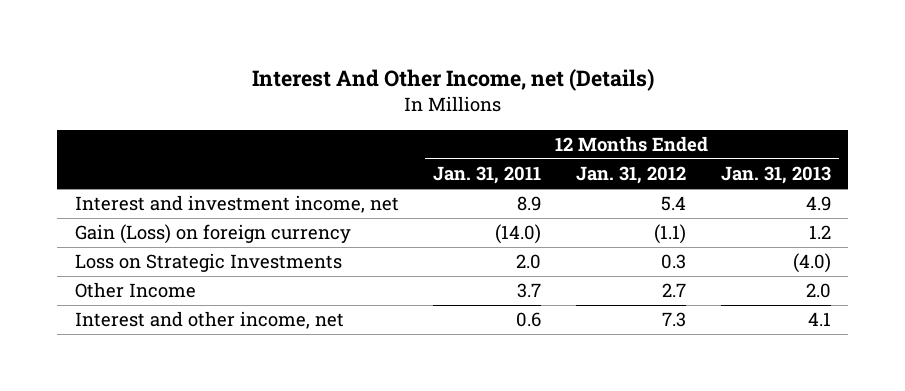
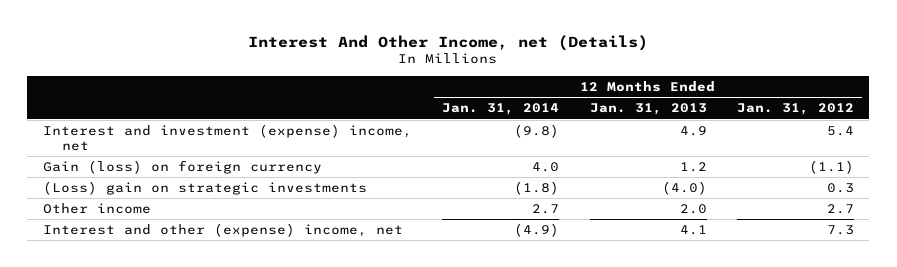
[433,166,542,185] Jan. 31, 2011 -> none
none -> [442,103,560,116] Jan. 31, 2014
[74,195,399,214] Interest and investment income, net -> [42,124,412,152] Interest and investment (expense) income, net
[74,224,351,245] Gain (Loss) on foreign currency -> [42,160,322,175] Gain (loss) on foreign currency
[74,253,342,273] Loss on Strategic Investments -> [42,181,367,196] (Loss) gain on strategic investments
[74,282,196,299] Other Income -> [42,203,151,215] Other income
[74,311,344,330] Interest and other income, net -> [42,223,403,238] Interest and other (expense) income, net

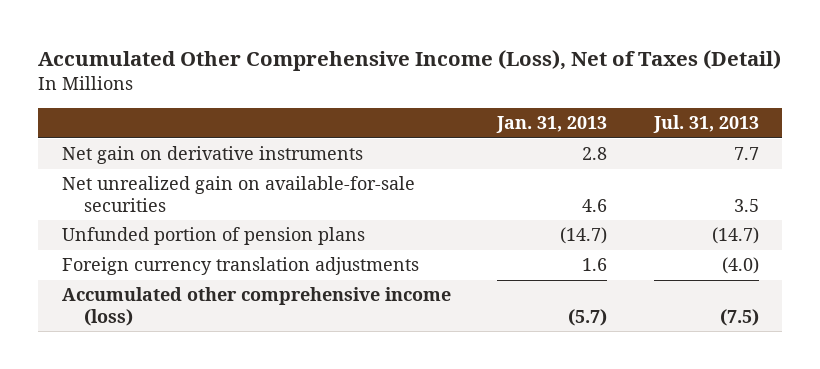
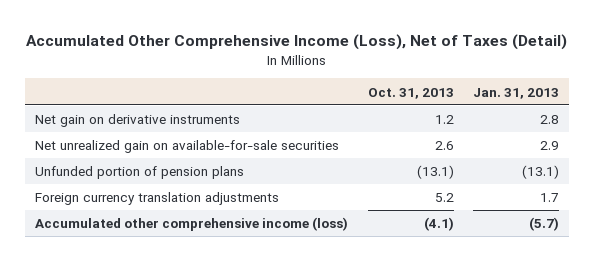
[652,115,759,134] Jul. 31, 2013 -> none
none -> [367,87,454,99] Oct. 31, 2013
[582,198,608,212] 4.6 -> [540,141,560,151] 2.9
[560,227,608,245] (14.7) -> [522,165,560,180] (13.1)
[582,258,608,272] 1.6 -> [540,193,560,203] 1.7

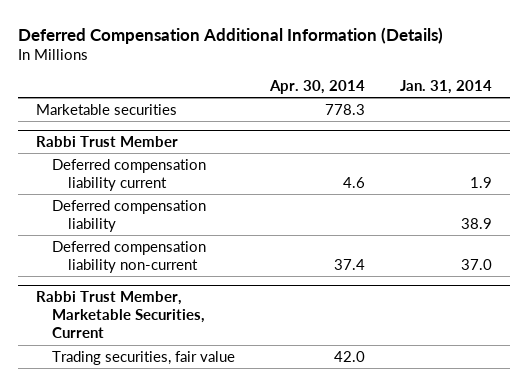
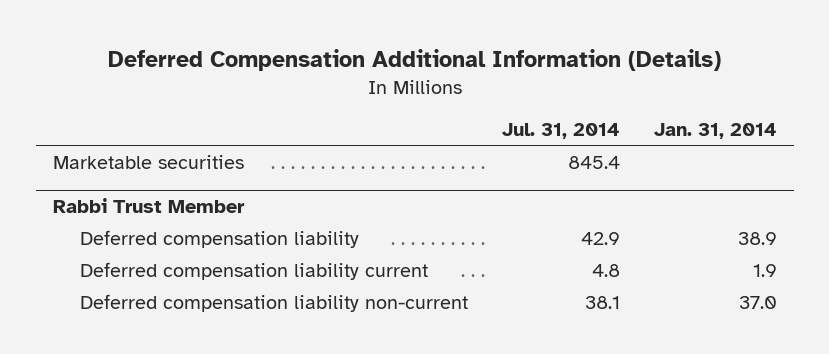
[269,80,366,95] Apr. 30, 2014 -> none
none -> [501,123,620,140] Jul. 31, 2014
[51,158,206,191] Deferred compensation liability current -> [79,261,428,280] Deferred compensation liability current
[35,290,205,339] Rabbi Trust Member, Marketable Securities, Current -> none
[51,350,235,365] Trading securities, fair value -> none

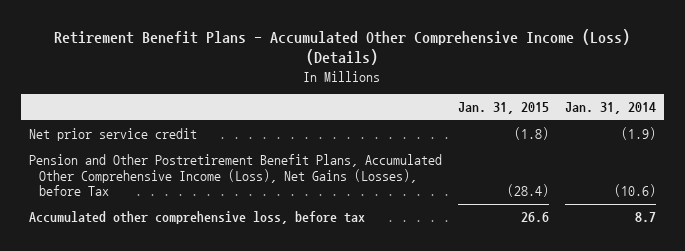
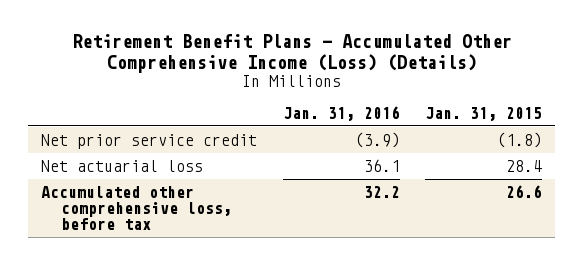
[564,102,656,115] Jan. 31, 2014 -> none
none -> [282,105,400,121] Jan. 31, 2016
[28,154,442,197] Pension and Other Postretirement Benefit Plans, Accumulated Other Comprehensive Income (Loss), Net Gains (Losses), before Tax -> none
none -> [40,160,203,173] Net actuarial loss

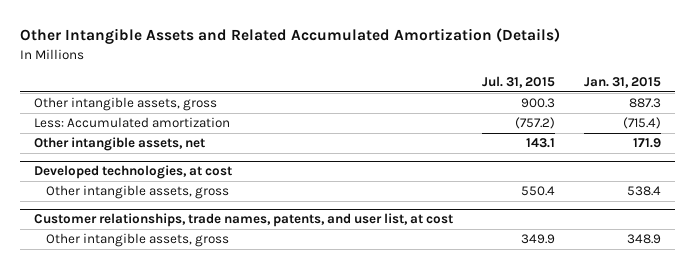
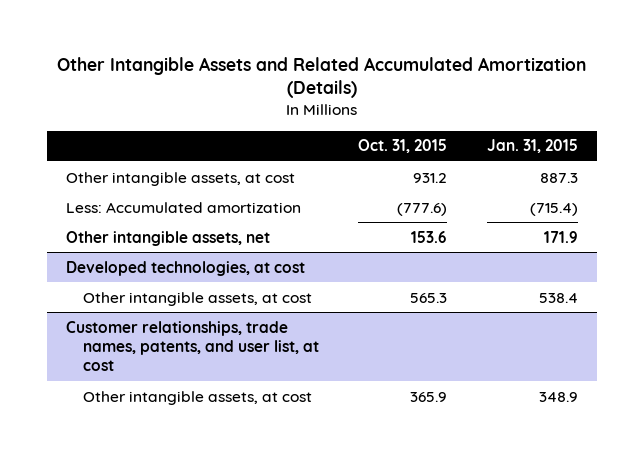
[482,76,556,89] Jul. 31, 2015 -> none
none -> [358,139,448,154] Oct. 31, 2015
[34,97,218,112] Other intangible assets, gross -> [66,171,296,186] Other intangible assets, at cost
[46,185,230,200] Other intangible assets, gross -> [82,291,312,306] Other intangible assets, at cost
[46,233,230,248] Other intangible assets, gross -> [82,390,312,405] Other intangible assets, at cost

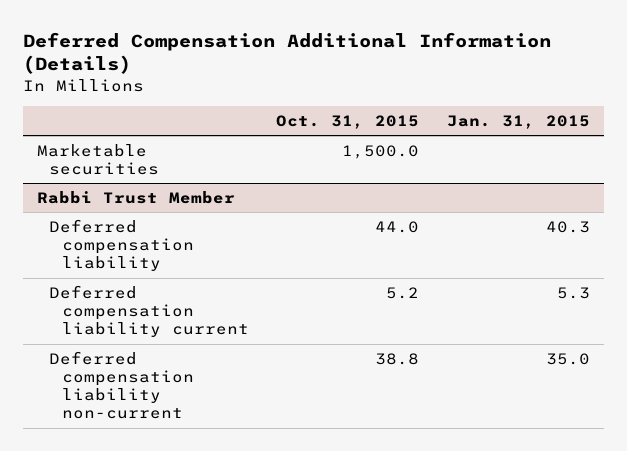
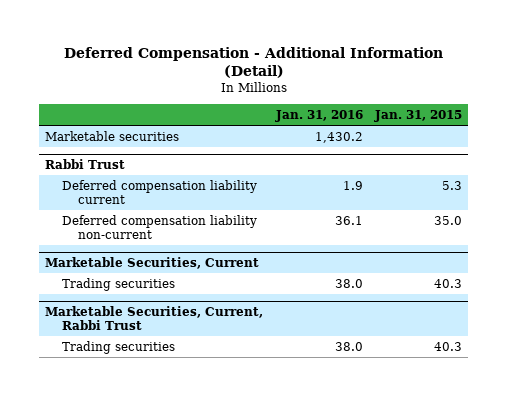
[22,31,551,75] Deferred Compensation Additional Information (Details) -> [63,46,443,79] Deferred Compensation - Additional Information (Detail)
[276,114,420,129] Oct. 31, 2015 -> none
none -> [274,110,363,123] Jan. 31, 2016
[49,218,194,272] Deferred compensation liability -> none
[36,190,235,204] Rabbi Trust Member -> [45,158,126,169] Rabbi Trust
none -> [45,256,260,269] Marketable Securities, Current
none -> [61,277,175,291] Trading securities
none -> [45,305,264,330] Marketable Securities, Current, Rabbi Trust
none -> [61,340,175,354] Trading securities

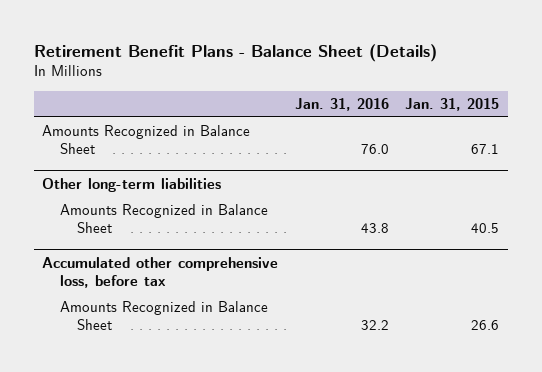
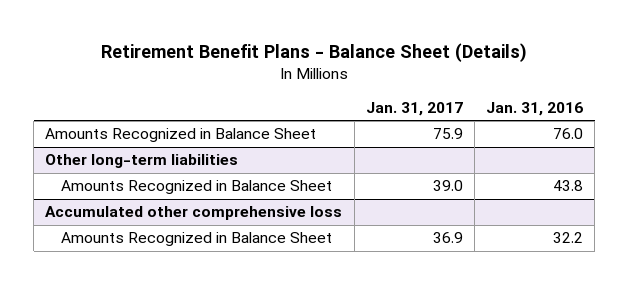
[405,98,500,112] Jan. 31, 2015 -> none
none -> [365,101,463,116] Jan. 31, 2017
[42,257,279,288] Accumulated other comprehensive loss, before tax -> [45,206,343,221] Accumulated other comprehensive loss

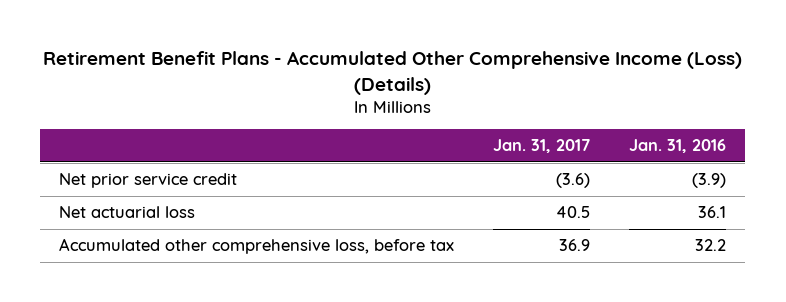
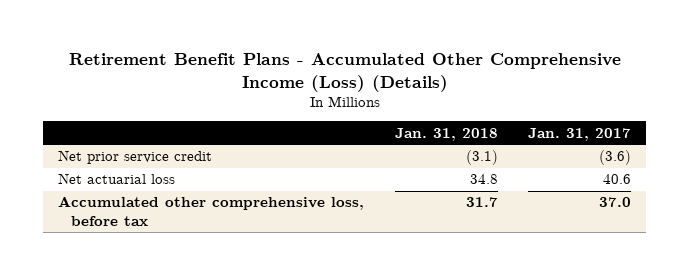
[629,139,727,154] Jan. 31, 2016 -> none
none -> [394,127,498,141] Jan. 31, 2018
[556,206,591,219] 40.5 -> [603,174,632,185] 40.6
[559,239,591,252] 36.9 -> [599,197,632,208] 37.0

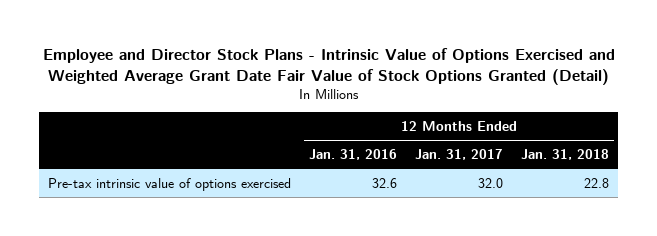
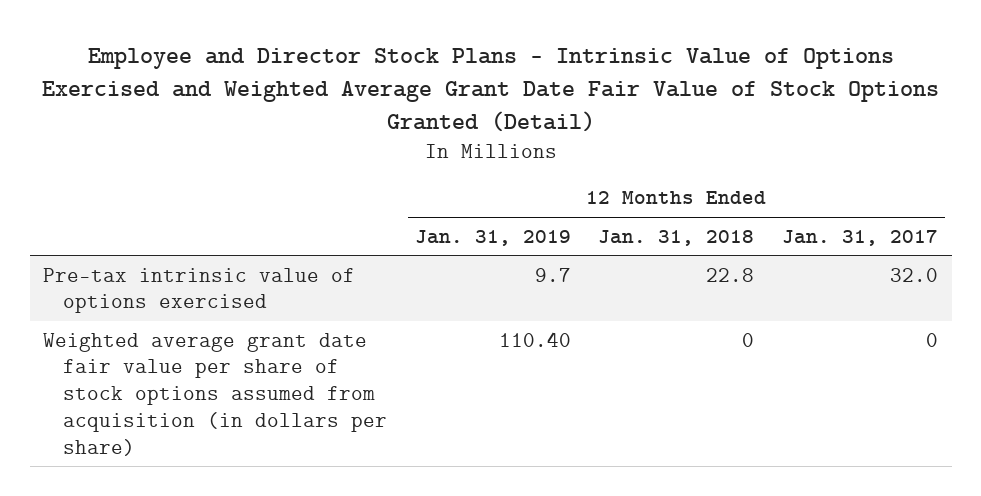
[308,148,397,160] Jan. 31, 2016 -> none
none -> [414,229,571,246] Jan. 31, 2019
none -> [43,332,388,456] Weighted average grant date fair value per share of stock options assumed from acquisition (in dollars per share)

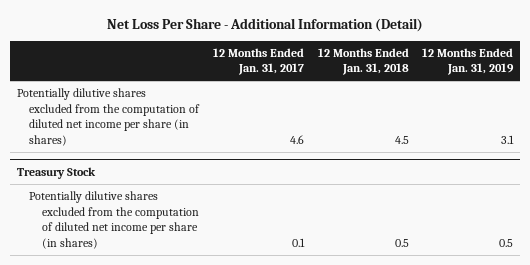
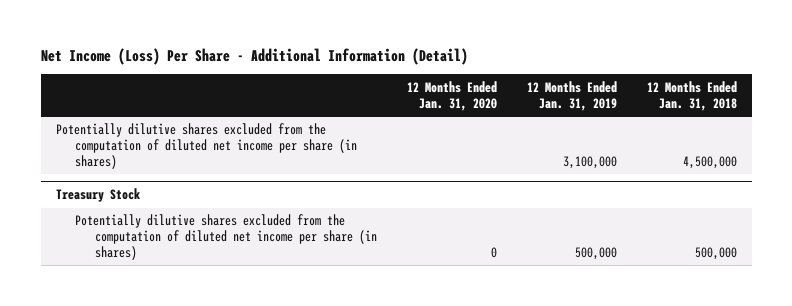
[106,17,423,32] Net Loss Per Share - Additional Information (Detail) -> [40,48,468,66] Net Income (Loss) Per Share - Additional Information (Detail)
[212,47,304,76] 12 Months Ended Jan. 31, 2017 -> none
none -> [407,80,498,111] 12 Months Ended Jan. 31, 2020
[394,135,409,144] 4.5 -> [682,156,737,170] 4,500,000
[501,134,515,144] 3.1 -> [562,156,617,170] 3,100,000
[394,238,409,247] 0.5 -> [694,247,737,261] 500,000
[499,238,514,247] 0.5 -> [574,247,617,261] 500,000

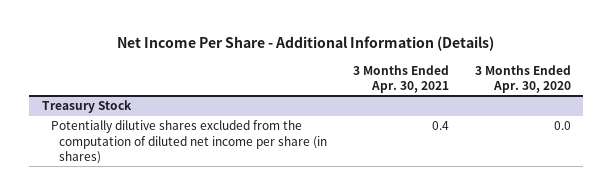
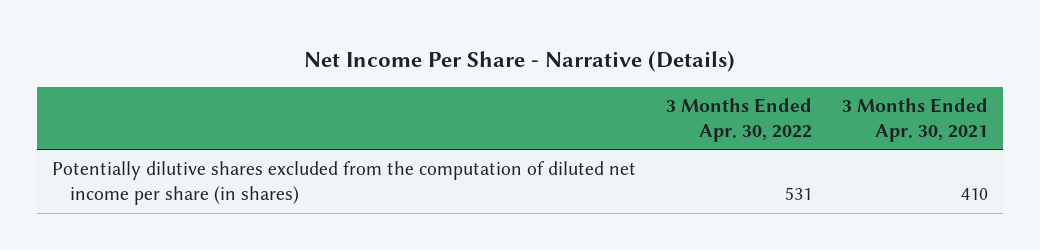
[117,36,495,52] Net Income Per Share - Additional Information (Details) -> [304,51,736,73] Net Income Per Share - Narrative (Details)
[474,64,571,93] 3 Months Ended Apr. 30, 2020 -> none
none -> [666,97,813,142] 3 Months Ended Apr. 30, 2022
[42,100,133,114] Treasury Stock -> none
[432,121,450,131] 0.4 -> [961,188,989,201] 410

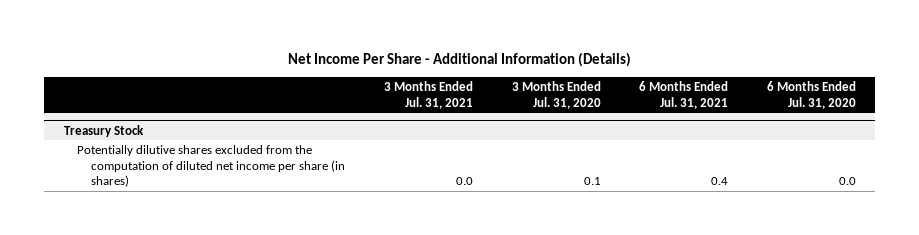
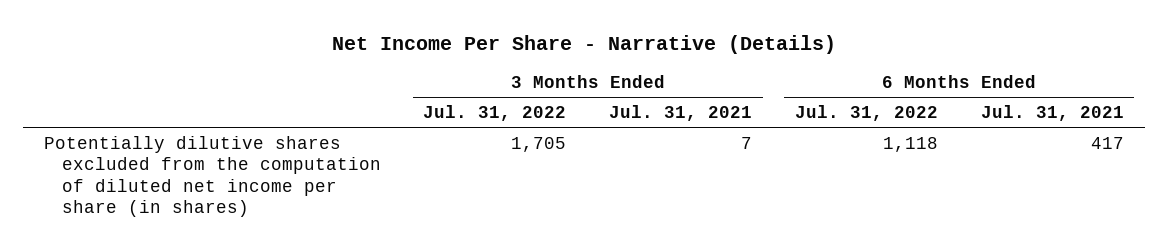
[287,52,631,68] Net Income Per Share - Additional Information (Details) -> [332,35,837,55] Net Income Per Share - Narrative (Details)
[511,81,601,109] 3 Months Ended Jul. 31, 2020 -> none
[766,81,856,109] 6 Months Ended Jul. 31, 2020 -> none
none -> [423,104,567,121] Jul. 31, 2022
none -> [794,104,938,121] Jul. 31, 2022
[63,124,144,137] Treasury Stock -> none
[455,177,473,186] 0.0 -> [741,136,753,149] 7
[711,177,729,186] 0.4 -> [1090,136,1124,149] 417

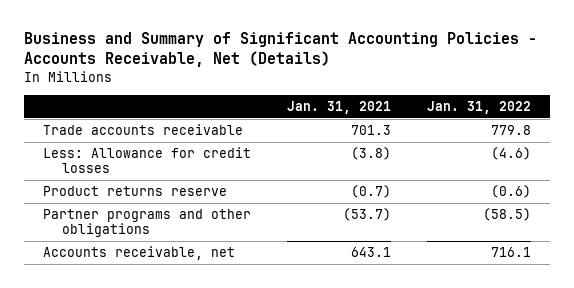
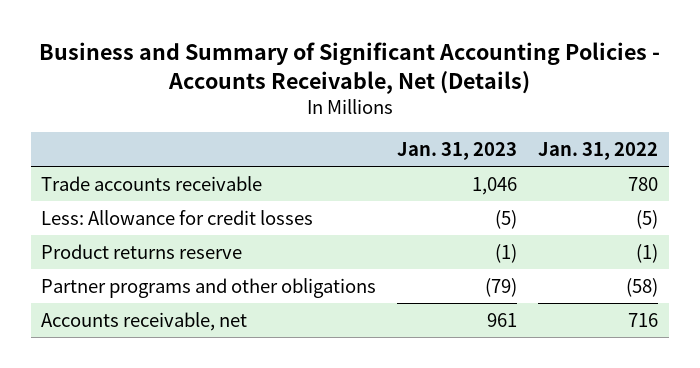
[287,101,392,115] Jan. 31, 2021 -> none
none -> [397,142,518,161] Jan. 31, 2023
[491,125,532,136] 779.8 -> [628,176,659,191] 780
[491,147,532,161] (4.6) -> [636,209,659,229] (5)
[491,185,532,199] (0.6) -> [636,243,659,263] (1)
[483,208,532,222] (58.5) -> [626,277,659,297] (58)
[491,247,532,258] 716.1 -> [628,312,659,327] 716

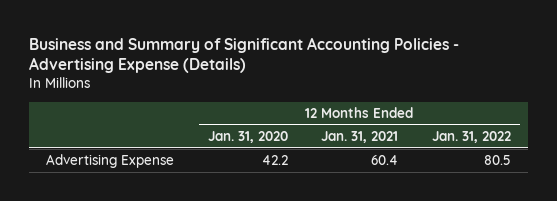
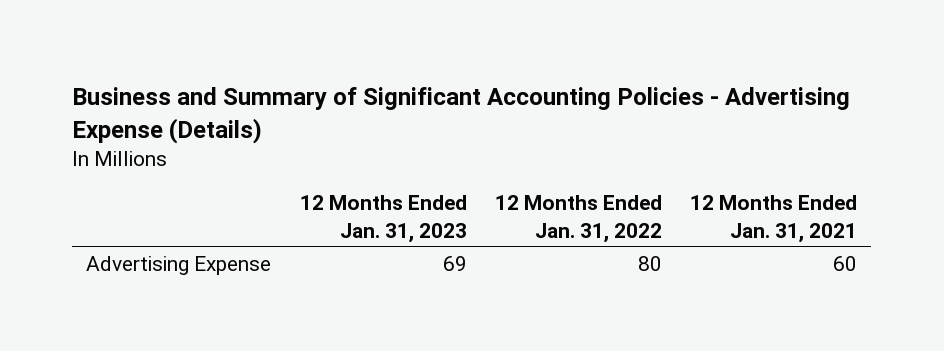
[207,130,288,143] Jan. 31, 2020 -> none
none -> [299,195,467,243] 12 Months Ended Jan. 31, 2023
[371,155,399,166] 60.4 -> [833,255,858,271] 60
[484,155,512,166] 80.5 -> [637,255,662,271] 80

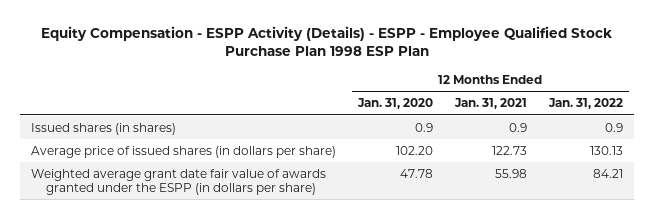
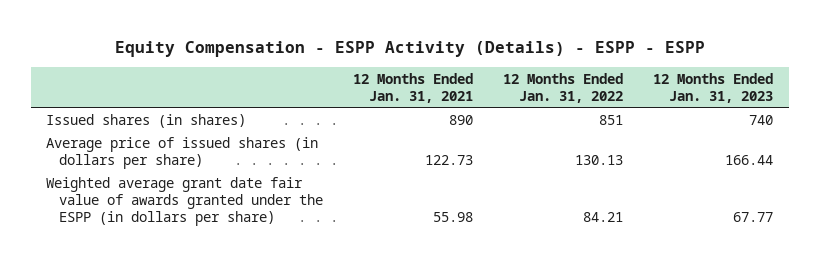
[40,26,612,57] Equity Compensation - ESPP Activity (Details) - ESPP - Employee Qualified Stock Purchase Plan 1998 ESP Plan -> [114,41,705,58] Equity Compensation - ESPP Activity (Details) - ESPP - ESPP
[356,98,433,110] Jan. 31, 2020 -> none
none -> [653,72,774,104] 12 Months Ended Jan. 31, 2023
[508,122,527,132] 0.9 -> [448,114,473,125] 890
[605,122,624,132] 0.9 -> [599,114,624,125] 851

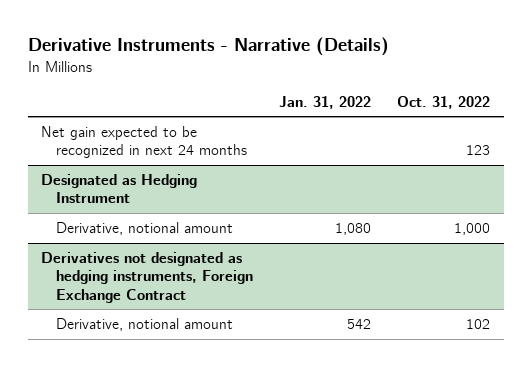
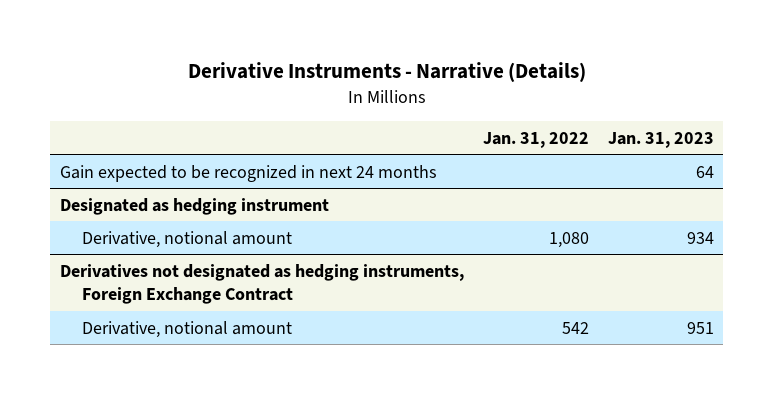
[397,95,491,109] Oct. 31, 2022 -> none
none -> [607,131,714,148] Jan. 31, 2023
[40,126,247,159] Net gain expected to be recognized in next 24 months -> [59,164,437,182] Gain expected to be recognized in next 24 months
[40,174,197,204] Designated as Hedging Instrument -> [59,197,329,215] Designated as hedging instrument

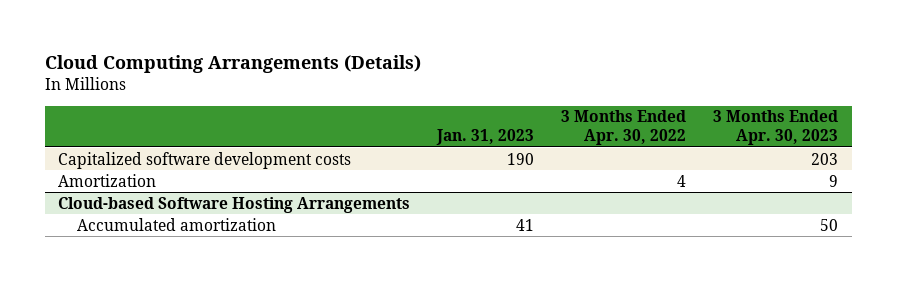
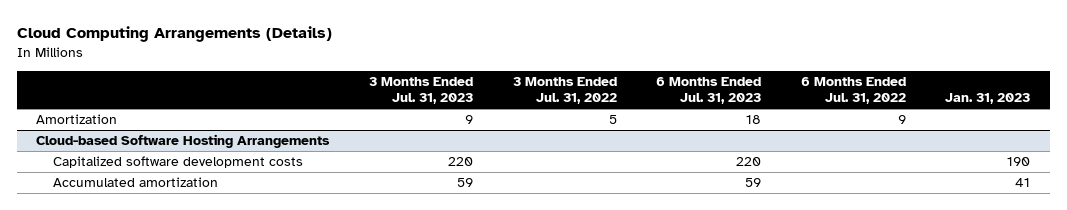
[561,110,687,146] 3 Months Ended Apr. 30, 2022 -> none
[713,110,839,146] 3 Months Ended Apr. 30, 2023 -> none
none -> [368,76,473,105] 3 Months Ended Jul. 31, 2023
none -> [512,76,617,105] 3 Months Ended Jul. 31, 2022
none -> [656,76,762,105] 6 Months Ended Jul. 31, 2023
none -> [800,76,906,105] 6 Months Ended Jul. 31, 2022
[58,151,352,169] Capitalized software development costs -> none
none -> [53,156,304,169] Capitalized software development costs

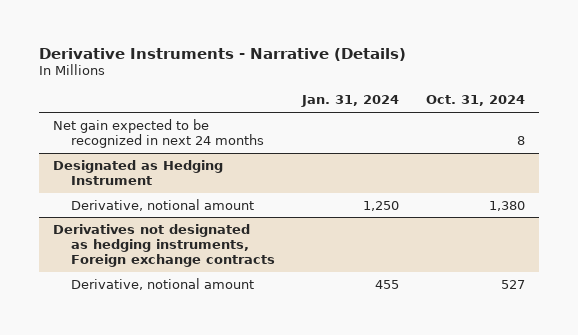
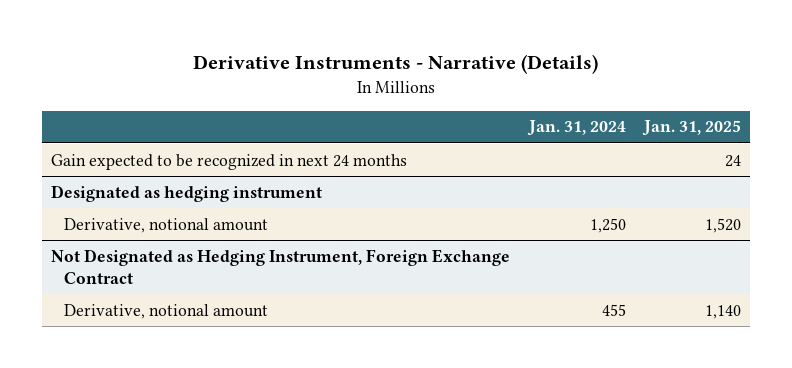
[426,95,526,107] Oct. 31, 2024 -> none
none -> [642,120,742,137] Jan. 31, 2025
[52,118,265,148] Net gain expected to be recognized in next 24 months -> [51,153,408,170] Gain expected to be recognized in next 24 months
[52,159,223,185] Designated as Hedging Instrument -> [51,184,323,202] Designated as hedging instrument
[52,223,276,268] Derivatives not designated as hedging instruments, Foreign exchange contracts -> [51,248,511,284] Not Designated as Hedging Instrument, Foreign Exchange Contract

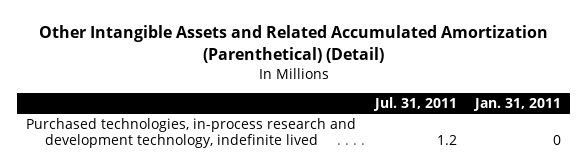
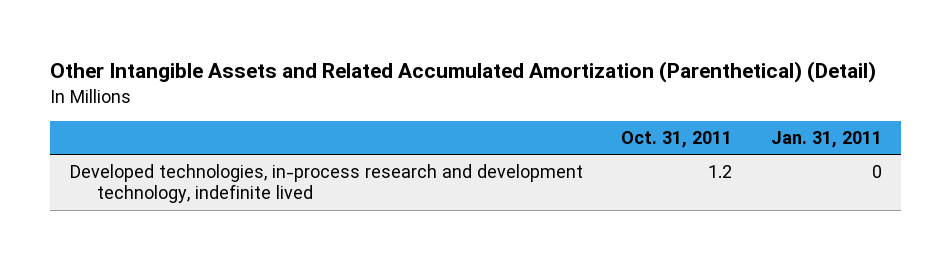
[372,96,457,111] Jul. 31, 2011 -> none
none -> [621,131,733,149] Oct. 31, 2011
[26,118,357,149] Purchased technologies, in-process research and development technology, indefinite lived -> [69,164,583,204] Developed technologies, in-process research and development technology, indefinite lived

